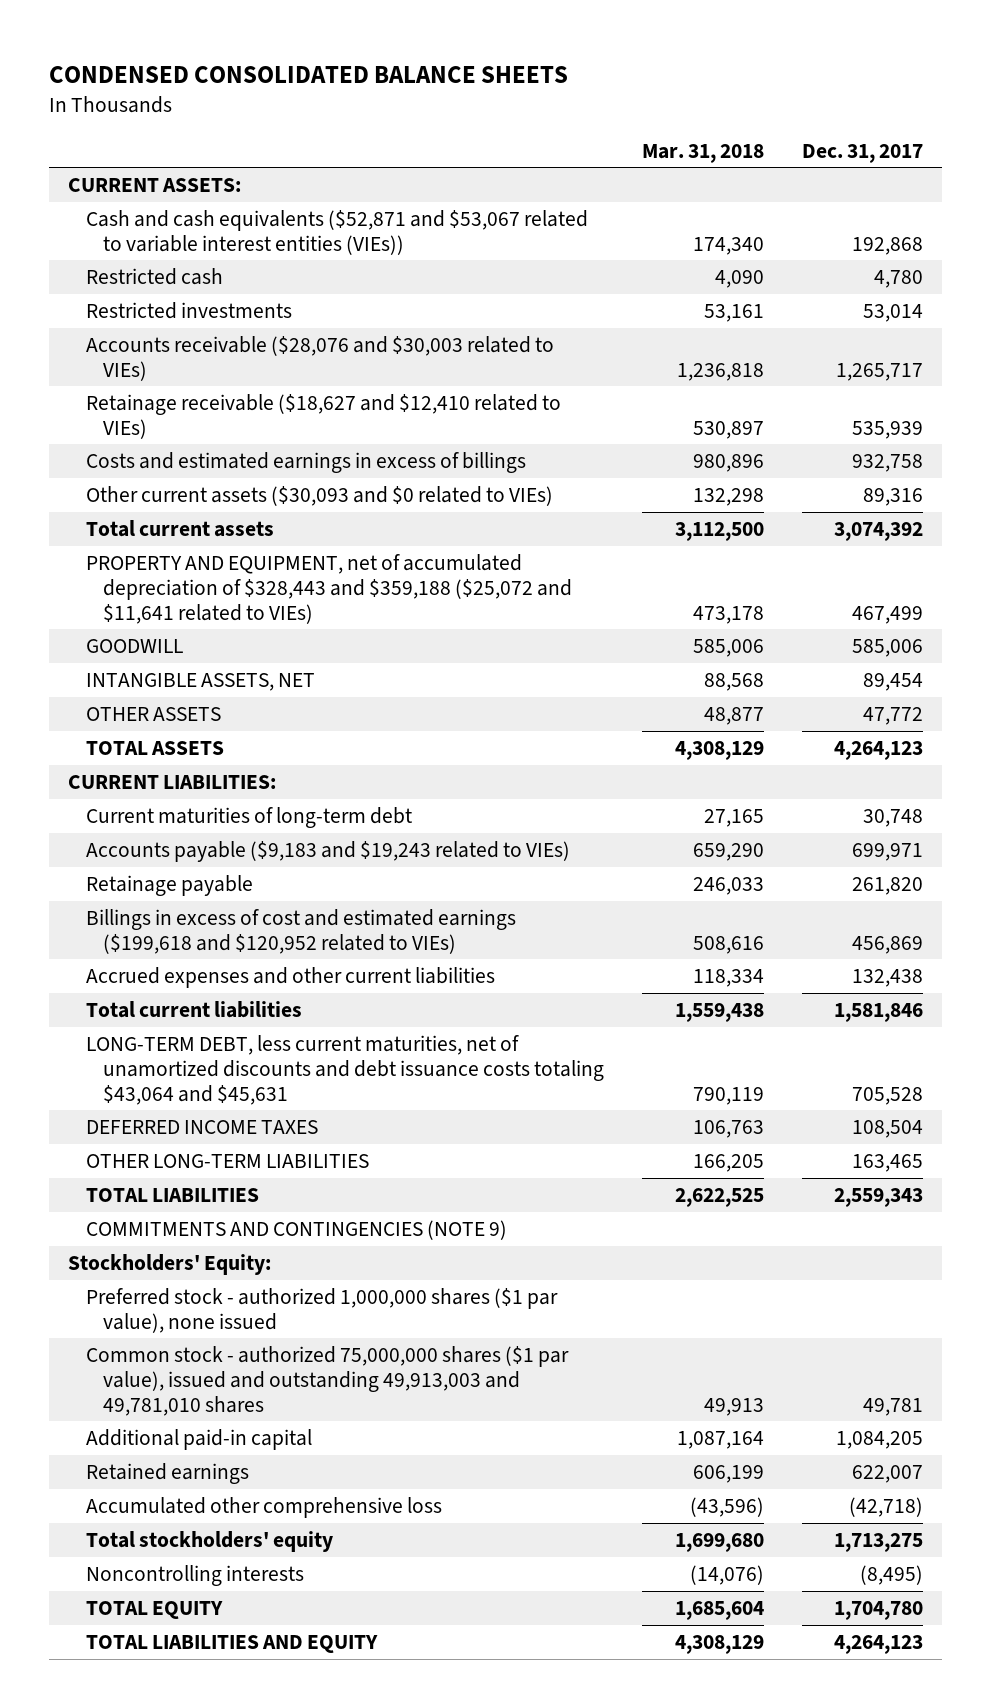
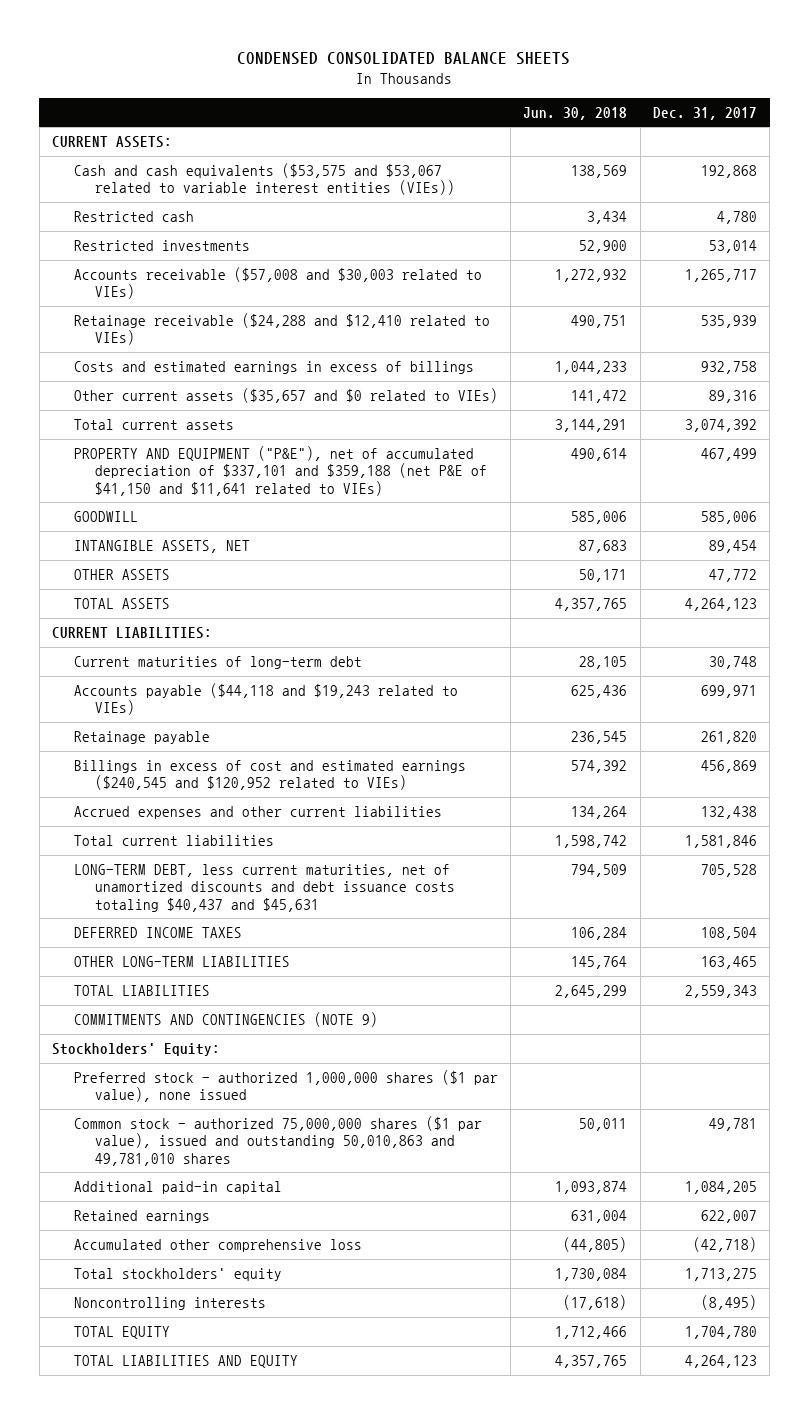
[642,143,765,163] Mar. 31, 2018 -> none
none -> [523,106,628,120] Jun. 30, 2018
[85,209,588,255] Cash and cash equivalents ($52,871 and $53,067 related to variable interest entities (VIEs)) -> [73,163,456,196] Cash and cash equivalents ($53,575 and $53,067 related to variable interest entities (VIEs))
[85,335,554,381] Accounts receivable ($28,076 and $30,003 related to VIEs) -> [73,267,482,300] Accounts receivable ($57,008 and $30,003 related to VIEs)
[85,393,561,439] Retainage receivable ($18,627 and $12,410 related to VIEs) -> [73,313,490,346] Retainage receivable ($24,288 and $12,410 related to VIEs)
[85,485,553,506] Other current assets ($30,093 and $0 related to VIEs) -> [73,388,498,404] Other current assets ($35,657 and $0 related to VIEs)
[85,553,573,624] PROPERTY AND EQUIPMENT, net of accumulated depreciation of $328,443 and $359,188 ($25,072 and $11,641 related to VIEs) -> [73,446,488,496] PROPERTY AND EQUIPMENT ("P&E"), net of accumulated depreciation of $337,101 and $359,188 (net P&E of $41,150 and $11,641 related to VIEs)
[85,840,570,862] Accounts payable ($9,183 and $19,243 related to VIEs) -> [73,683,458,716] Accounts payable ($44,118 and $19,243 related to VIEs)
[85,908,516,954] Billings in excess of cost and estimated earnings ($199,618 and $120,952 related to VIEs) -> [73,760,466,791] Billings in excess of cost and estimated earnings ($240,545 and $120,952 related to VIEs)
[85,1034,605,1105] LONG-TERM DEBT, less current maturities, net of unamortized discounts and debt issuance costs totaling $43,064 and $45,631 -> [73,864,456,912] LONG-TERM DEBT, less current maturities, net of unamortized discounts and debt issuance costs totaling $40,437 and $45,631
[85,1345,569,1416] Common stock - authorized 75,000,000 shares ($1 par value), issued and outstanding 49,913,003 and 49,781,010 shares -> [73,1116,482,1166] Common stock - authorized 75,000,000 shares ($1 par value), issued and outstanding 50,010,863 and 49,781,010 shares

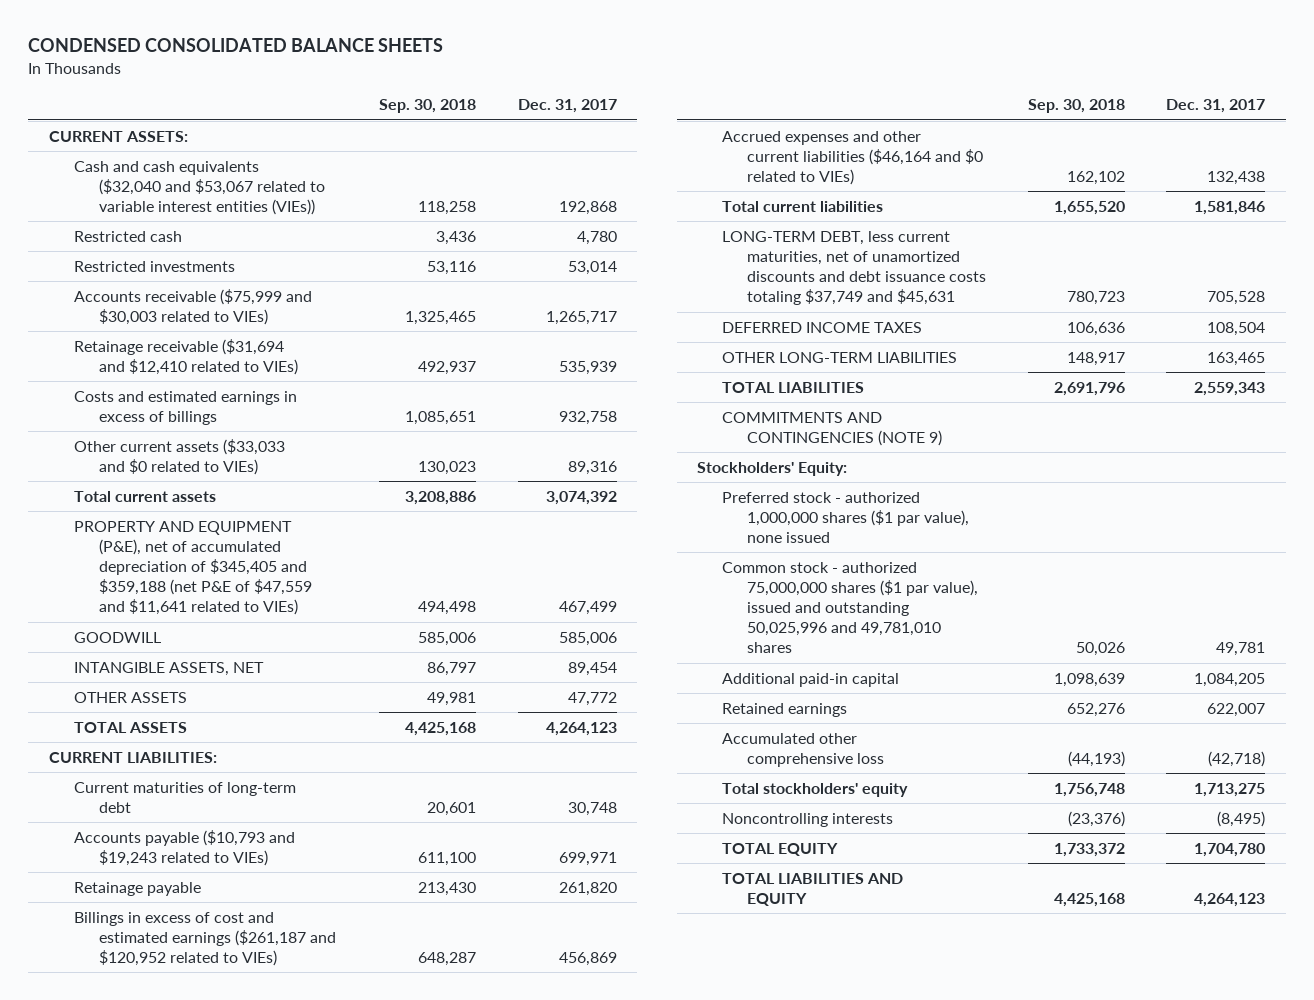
[523,106,628,120] Jun. 30, 2018 -> none
none -> [379,99,477,114] Sep. 30, 2018
[73,163,456,196] Cash and cash equivalents ($53,575 and $53,067 related to variable interest entities (VIEs)) -> [73,160,325,216] Cash and cash equivalents ($32,040 and $53,067 related to variable interest entities (VIEs))
[73,267,482,300] Accounts receivable ($57,008 and $30,003 related to VIEs) -> [73,288,312,325] Accounts receivable ($75,999 and $30,003 related to VIEs)
[73,313,490,346] Retainage receivable ($24,288 and $12,410 related to VIEs) -> [73,338,298,375] Retainage receivable ($31,694 and $12,410 related to VIEs)
[73,388,498,404] Other current assets ($35,657 and $0 related to VIEs) -> [73,438,285,475] Other current assets ($33,033 and $0 related to VIEs)
[73,446,488,496] PROPERTY AND EQUIPMENT ("P&E"), net of accumulated depreciation of $337,101 and $359,188 (net P&E of $41,150 and $11,641 related to VIEs) -> [73,520,312,616] PROPERTY AND EQUIPMENT (P&E), net of accumulated depreciation of $345,405 and $359,188 (net P&E of $47,559 and $11,641 related to VIEs)
[73,683,458,716] Accounts payable ($44,118 and $19,243 related to VIEs) -> [73,829,295,866] Accounts payable ($10,793 and $19,243 related to VIEs)
[73,760,466,791] Billings in excess of cost and estimated earnings ($240,545 and $120,952 related to VIEs) -> [73,911,336,967] Billings in excess of cost and estimated earnings ($261,187 and $120,952 related to VIEs)
[73,806,442,820] Accrued expenses and other current liabilities -> [722,130,984,186] Accrued expenses and other current liabilities ($46,164 and $0 related to VIEs)
[73,864,456,912] LONG-TERM DEBT, less current maturities, net of unamortized discounts and debt issuance costs totaling $40,437 and $45,631 -> [722,230,987,306] LONG-TERM DEBT, less current maturities, net of unamortized discounts and debt issuance costs totaling $37,749 and $45,631
[73,1116,482,1166] Common stock - authorized 75,000,000 shares ($1 par value), issued and outstanding 50,010,863 and 49,781,010 shares -> [722,561,979,654] Common stock - authorized 75,000,000 shares ($1 par value), issued and outstanding 50,025,996 and 49,781,010 shares

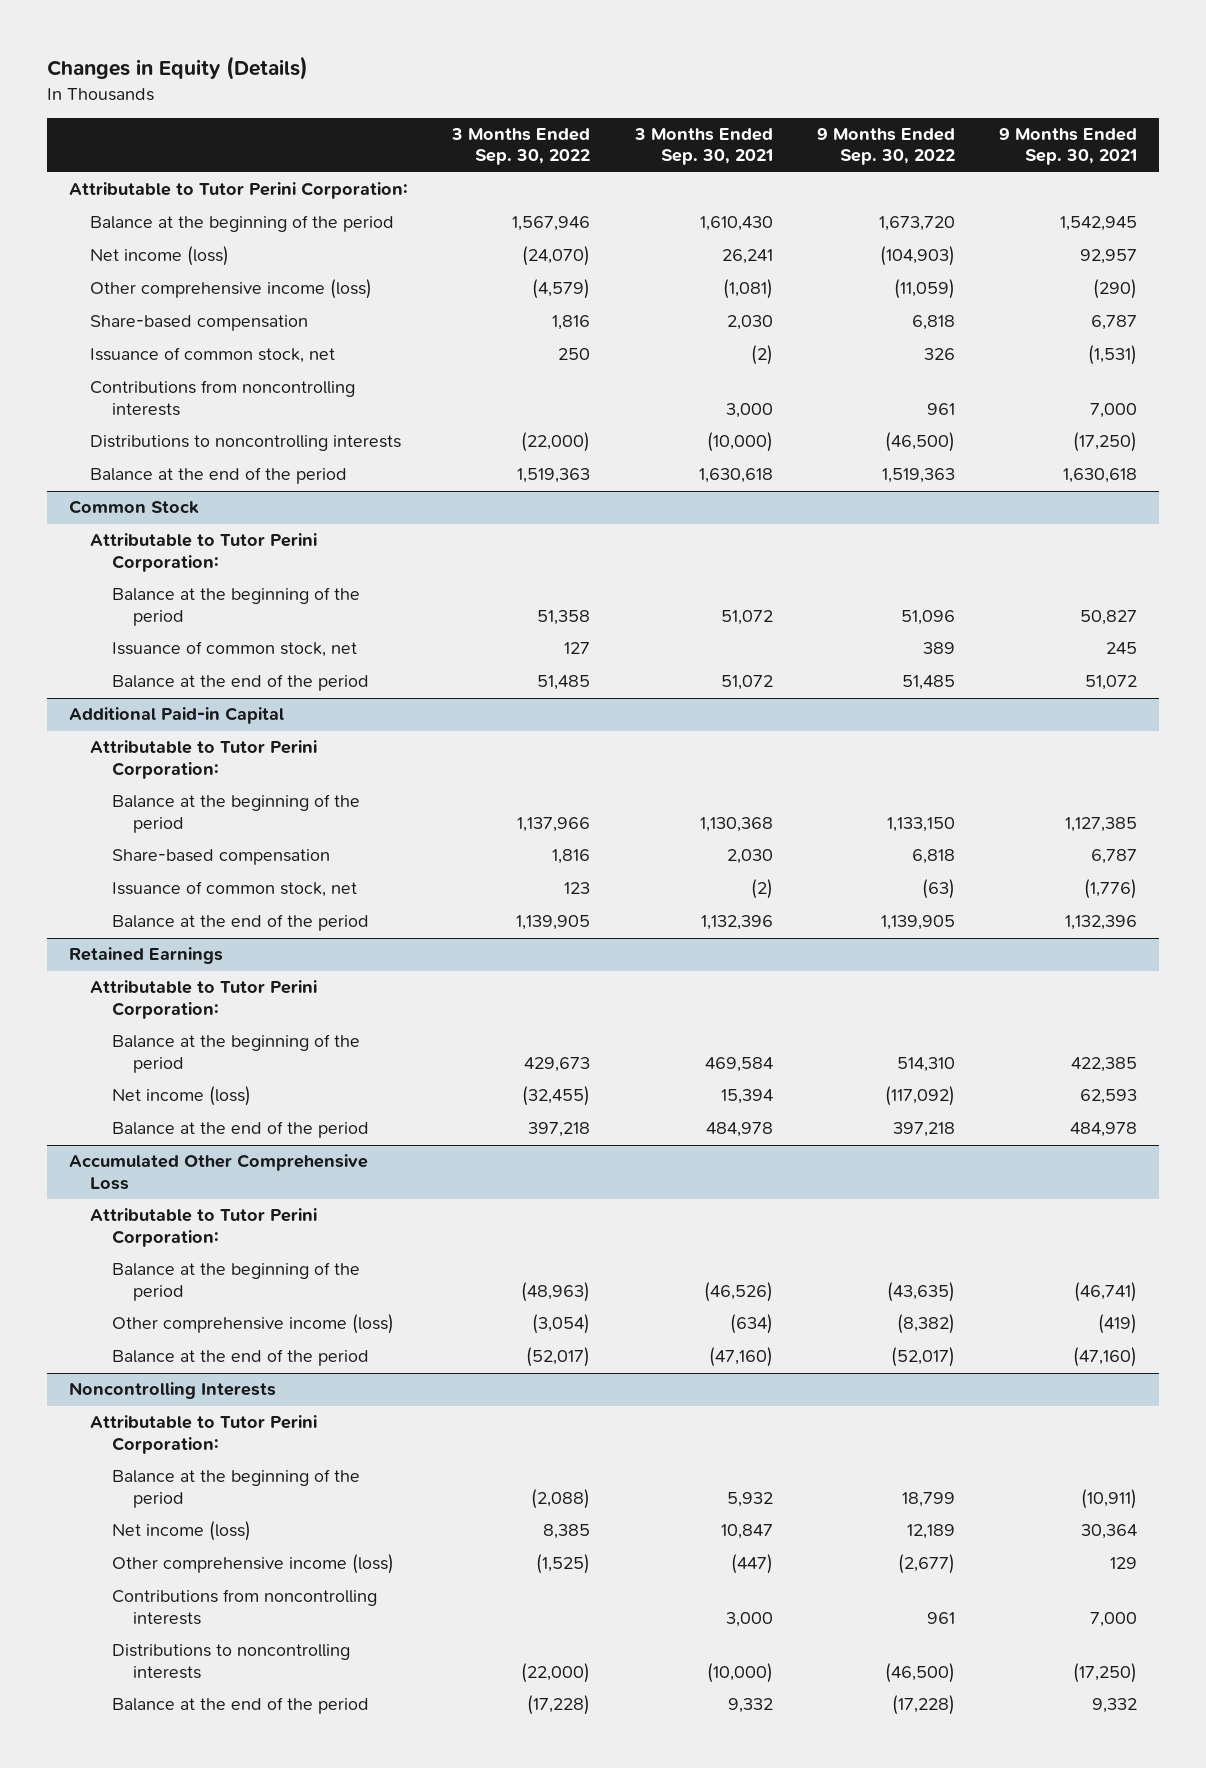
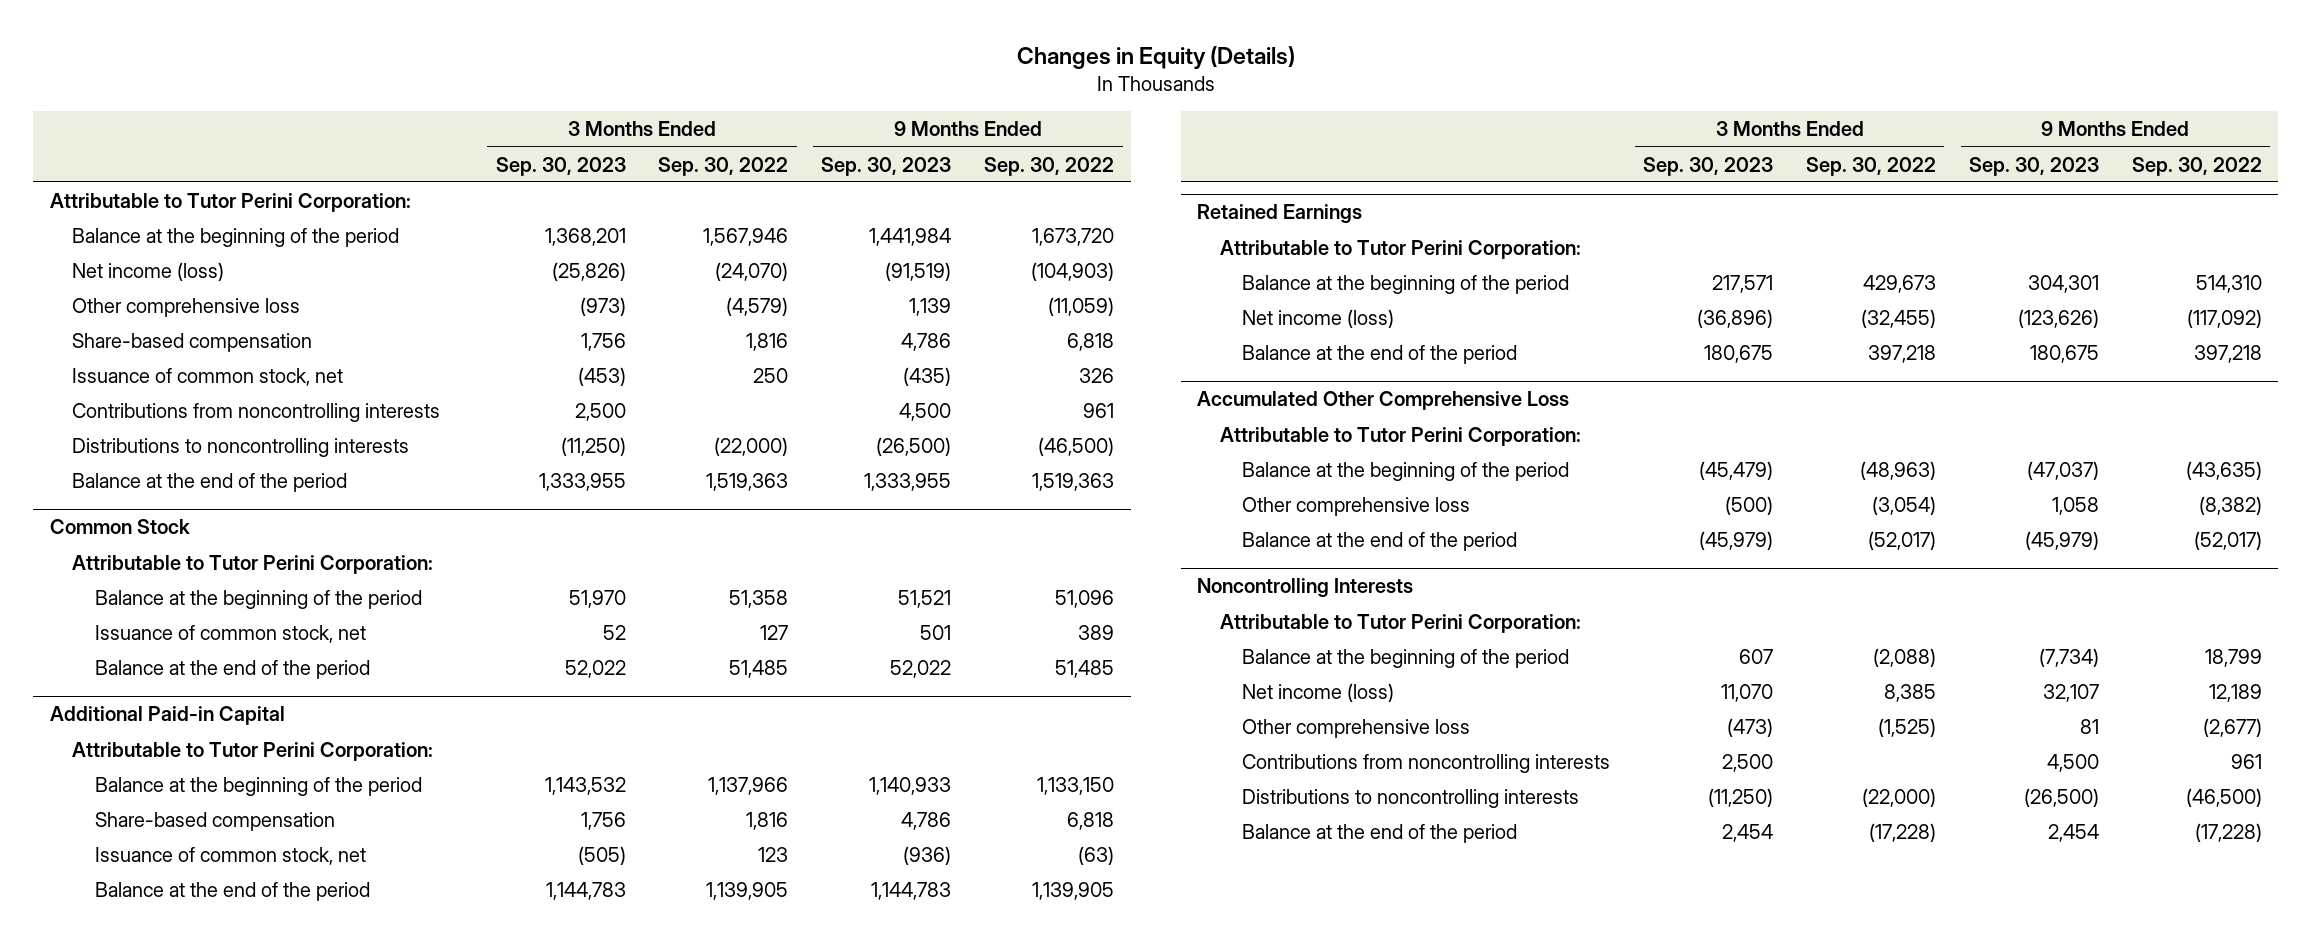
[633,128,773,166] 3 Months Ended Sep. 30, 2021 -> none
[999,128,1138,166] 9 Months Ended Sep. 30, 2021 -> none
none -> [495,156,626,176] Sep. 30, 2023
none -> [821,156,952,176] Sep. 30, 2023
[90,279,373,300] Other comprehensive income (loss) -> [72,297,301,317] Other comprehensive loss
[111,1314,394,1335] Other comprehensive income (loss) -> [1242,496,1471,516] Other comprehensive loss
[111,1554,394,1575] Other comprehensive income (loss) -> [1242,718,1471,738] Other comprehensive loss

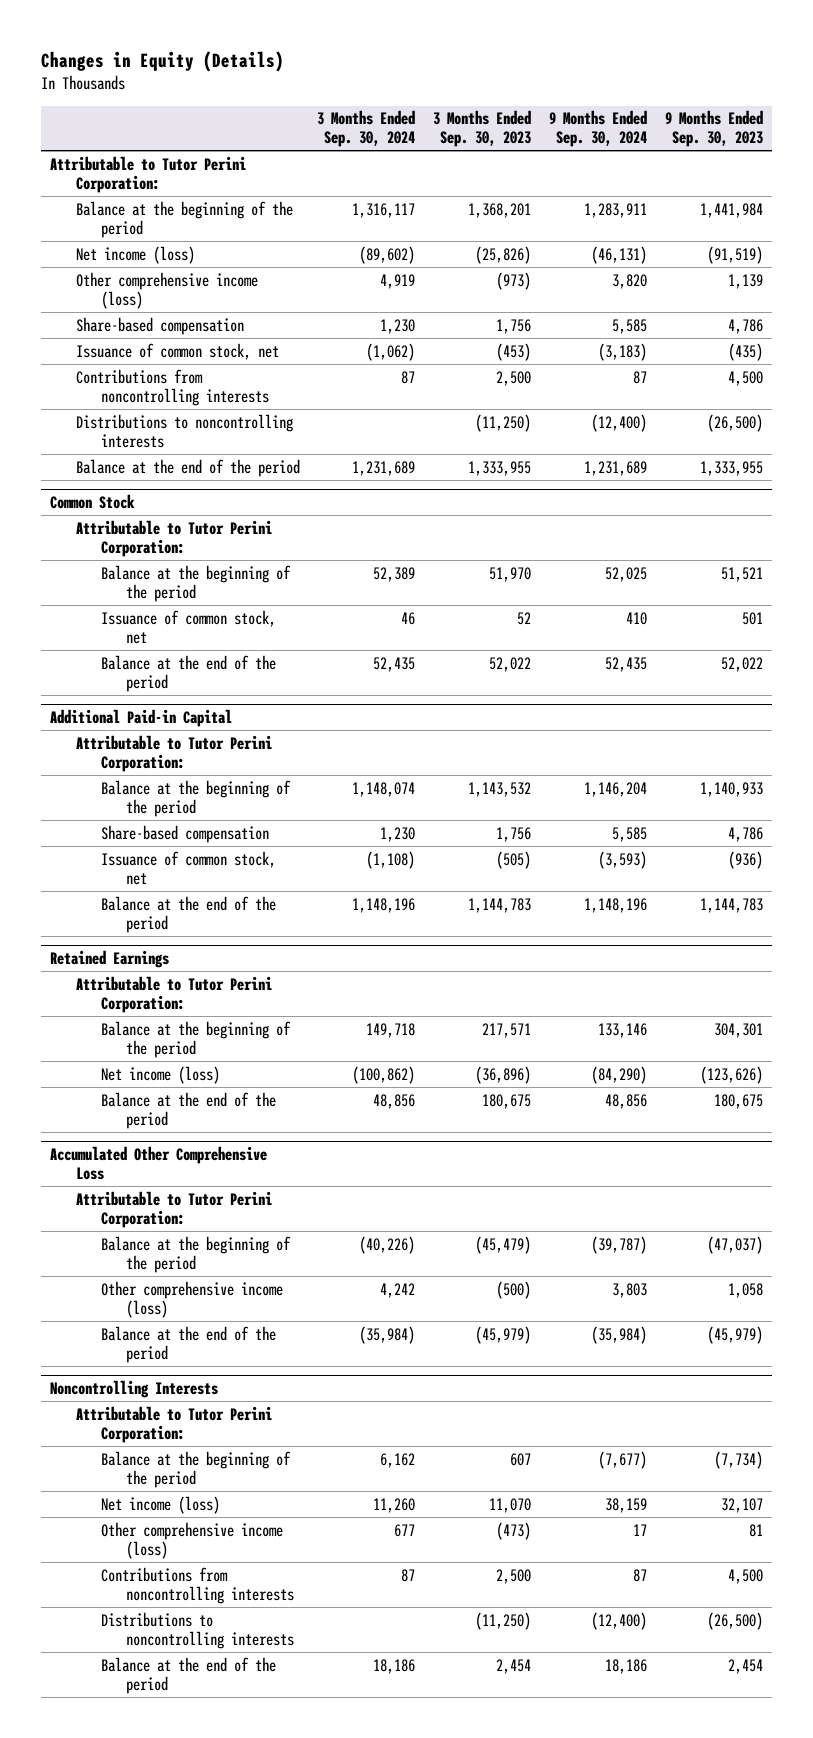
[658,156,789,176] Sep. 30, 2022 -> none
[984,156,1115,176] Sep. 30, 2022 -> none
none -> [317,110,416,148] 3 Months Ended Sep. 30, 2024
none -> [549,110,648,148] 9 Months Ended Sep. 30, 2024
[72,297,301,317] Other comprehensive loss -> [75,271,258,309] Other comprehensive income (loss)
[1242,496,1471,516] Other comprehensive loss -> [100,1280,283,1318] Other comprehensive income (loss)
[1242,718,1471,738] Other comprehensive loss -> [100,1521,283,1559] Other comprehensive income (loss)

